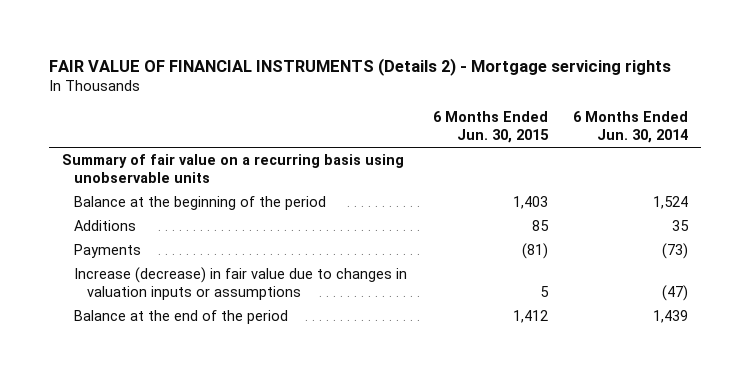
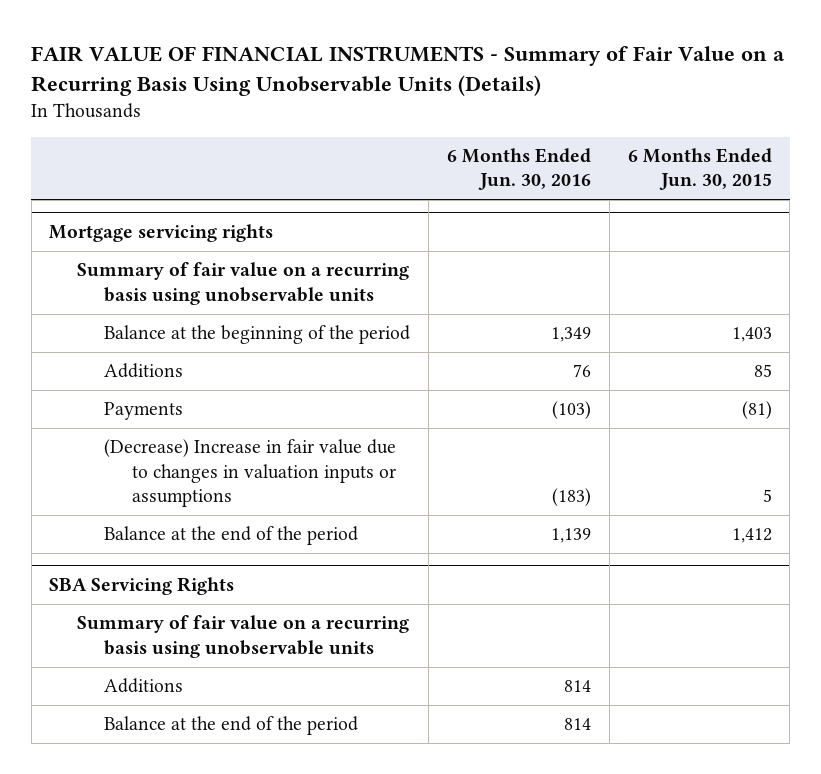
[49,57,672,76] FAIR VALUE OF FINANCIAL INSTRUMENTS (Details 2) - Mortgage servicing rights -> [31,46,786,97] FAIR VALUE OF FINANCIAL INSTRUMENTS - Summary of Fair Value on a Recurring Basis Using Unobservable Units (Details)
[573,111,689,144] 6 Months Ended Jun. 30, 2014 -> none
none -> [447,147,592,191] 6 Months Ended Jun. 30, 2016
none -> [49,223,274,242] Mortgage servicing rights
[74,267,408,300] Increase (decrease) in fair value due to changes in valuation inputs or assumptions -> [104,439,397,508] (Decrease) Increase in fair value due to changes in valuation inputs or assumptions
none -> [49,576,235,595] SBA Servicing Rights
none -> [76,615,409,658] Summary of fair value on a recurring basis using unobservable units
none -> [104,678,184,694] Additions
none -> [104,716,359,736] Balance at the end of the period

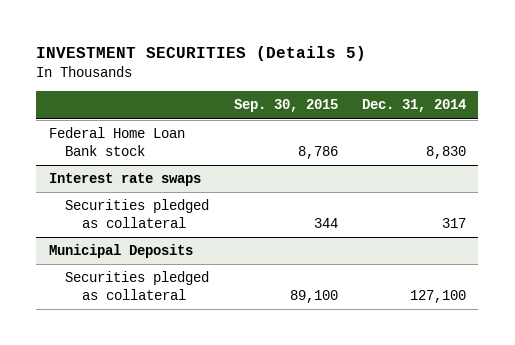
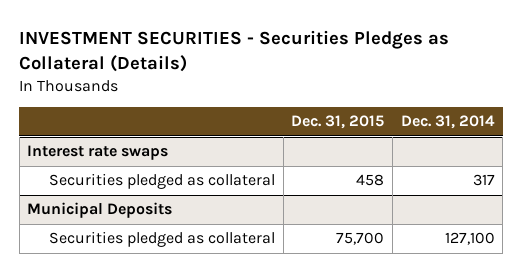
[36,46,367,62] INVESTMENT SECURITIES (Details 5) -> [19,30,450,73] INVESTMENT SECURITIES - Securities Pledges as Collateral (Details)
[233,99,338,113] Sep. 30, 2015 -> none
none -> [291,115,385,130] Dec. 31, 2015
[48,127,185,156] Federal Home Loan Bank stock -> none

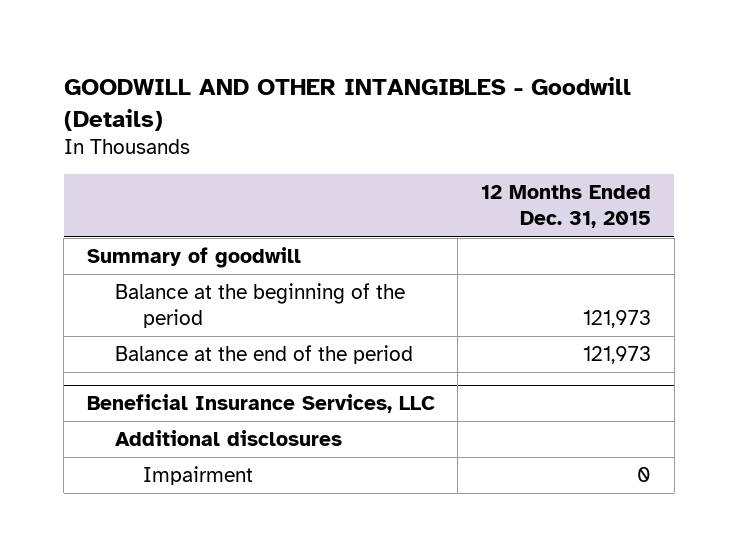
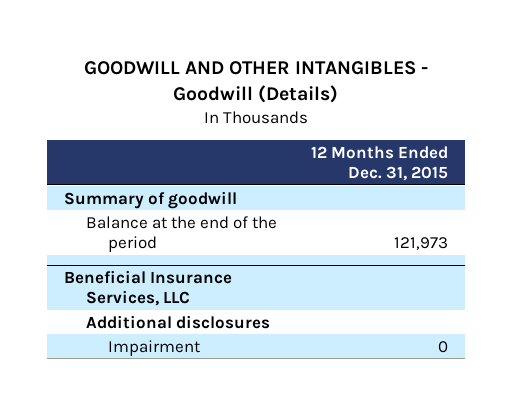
[114,283,405,329] Balance at the beginning of the period -> none

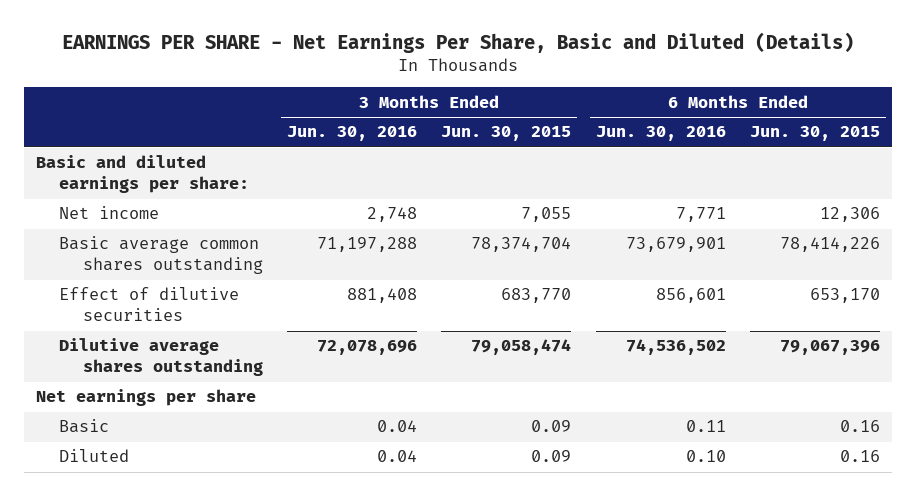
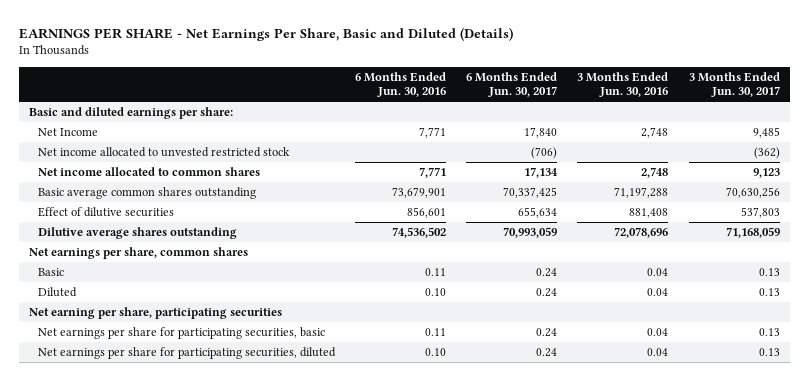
[441,126,572,142] Jun. 30, 2015 -> none
[749,126,880,142] Jun. 30, 2015 -> none
none -> [466,71,558,98] 6 Months Ended Jun. 30, 2017
none -> [688,71,780,98] 3 Months Ended Jun. 30, 2017
[59,206,160,220] Net income -> [37,128,98,137] Net Income
none -> [37,147,290,158] Net income allocated to unvested restricted stock
none -> [37,167,260,177] Net income allocated to common shares
[36,389,257,407] Net earnings per share -> [28,247,248,260] Net earnings per share, common shares
none -> [28,307,282,320] Net earning per share, participating securities
none -> [37,327,325,340] Net earnings per share for participating securities, basic
none -> [37,347,336,360] Net earnings per share for participating securities, diluted

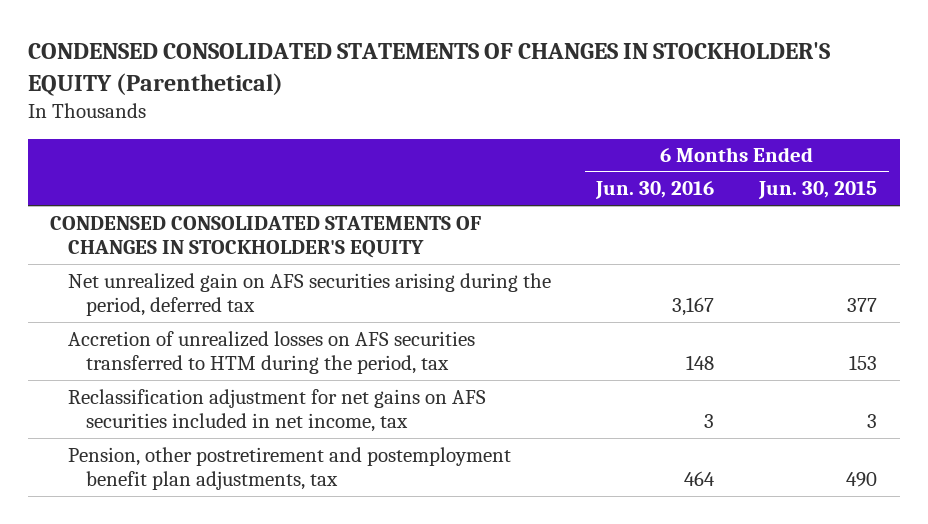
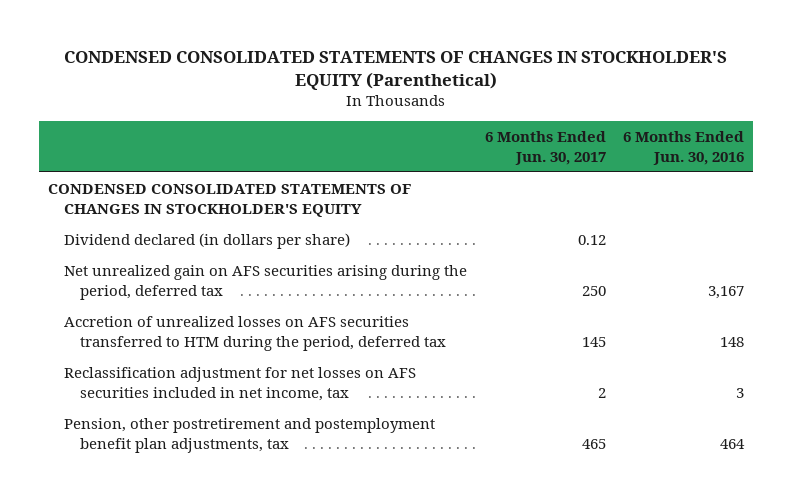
[758,181,878,200] Jun. 30, 2015 -> none
none -> [484,131,606,165] 6 Months Ended Jun. 30, 2017
none -> [64,233,351,250] Dividend declared (in dollars per share)
[68,330,476,375] Accretion of unrealized losses on AFS securities transferred to HTM during the period, tax -> [64,316,447,351] Accretion of unrealized losses on AFS securities transferred to HTM during the period, deferred tax
[68,388,487,433] Reclassification adjustment for net gains on AFS securities included in net income, tax -> [64,367,417,401] Reclassification adjustment for net losses on AFS securities included in net income, tax

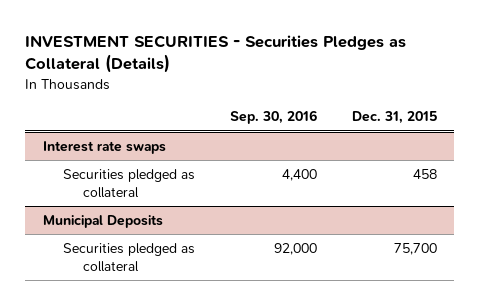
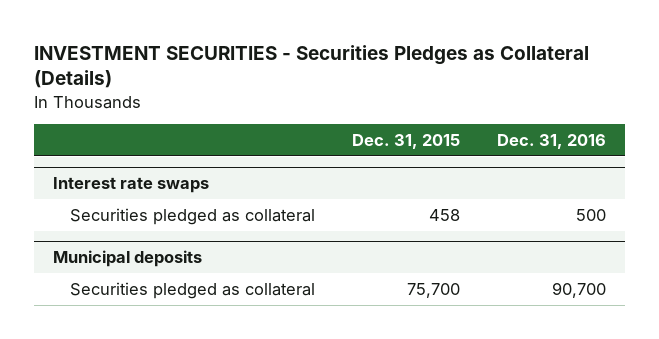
[229,110,317,125] Sep. 30, 2016 -> none
none -> [497,133,607,149] Dec. 31, 2016
[42,214,163,228] Municipal Deposits -> [52,250,202,268] Municipal deposits

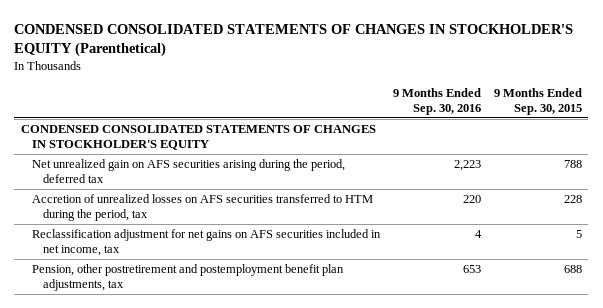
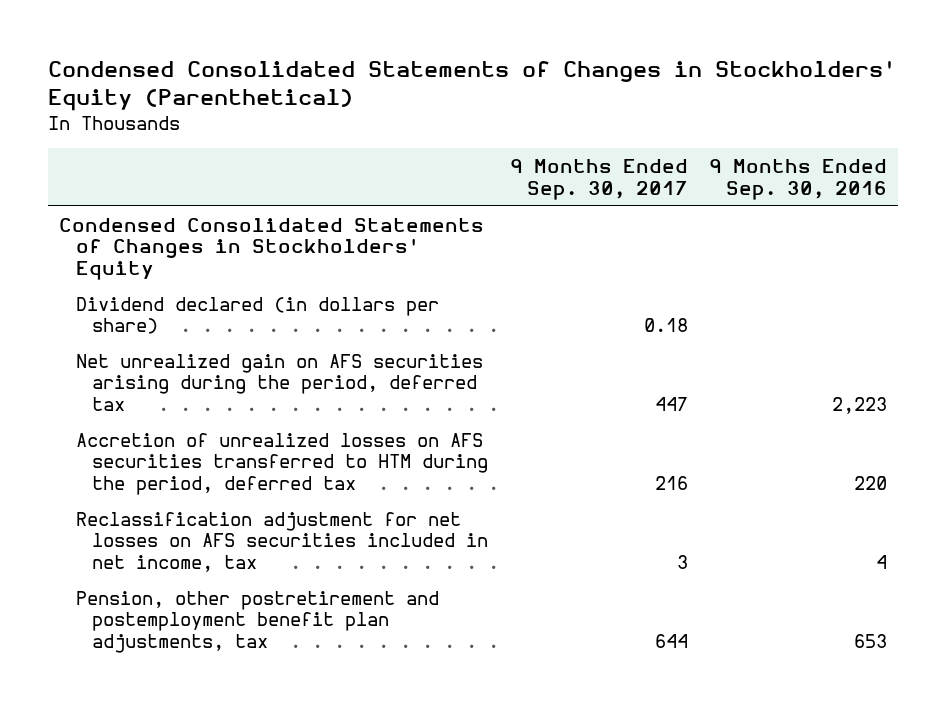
[14,23,574,58] CONDENSED CONSOLIDATED STATEMENTS OF CHANGES IN STOCKHOLDER'S EQUITY (Parenthetical) -> [48,59,897,112] Condensed Consolidated Statements of Changes in Stockholders' Equity (Parenthetical)
[493,87,582,116] 9 Months Ended Sep. 30, 2015 -> none
none -> [509,159,688,200] 9 Months Ended Sep. 30, 2017
[20,124,376,151] CONDENSED CONSOLIDATED STATEMENTS OF CHANGES IN STOCKHOLDER'S EQUITY -> [59,217,485,280] Condensed Consolidated Statements of Changes in Stockholders' Equity
none -> [75,296,439,335] Dividend declared (in dollars per share)
[32,193,374,222] Accretion of unrealized losses on AFS securities transferred to HTM during the period, tax -> [75,432,489,495] Accretion of unrealized losses on AFS securities transferred to HTM during the period, deferred tax
[32,228,382,257] Reclassification adjustment for net gains on AFS securities included in net income, tax -> [75,511,489,572] Reclassification adjustment for net losses on AFS securities included in net income, tax

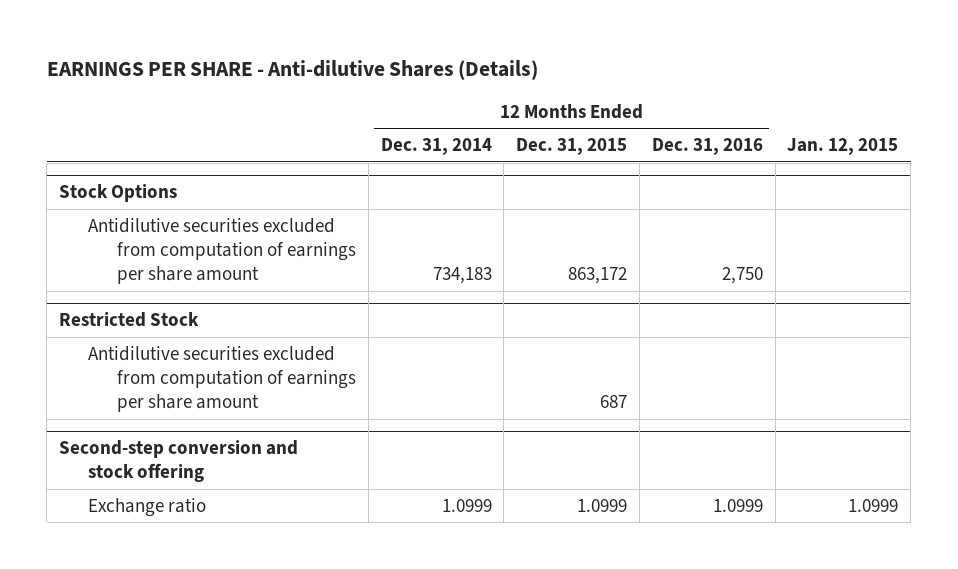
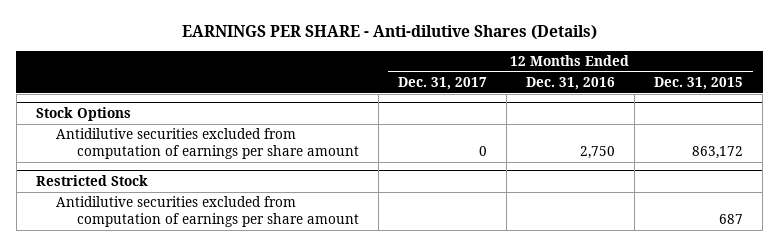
[380,138,492,156] Dec. 31, 2014 -> none
[787,138,899,156] Jan. 12, 2015 -> none
none -> [397,77,487,91] Dec. 31, 2017
[59,440,299,483] Second-step conversion and stock offering -> none
[87,497,206,517] Exchange ratio -> none

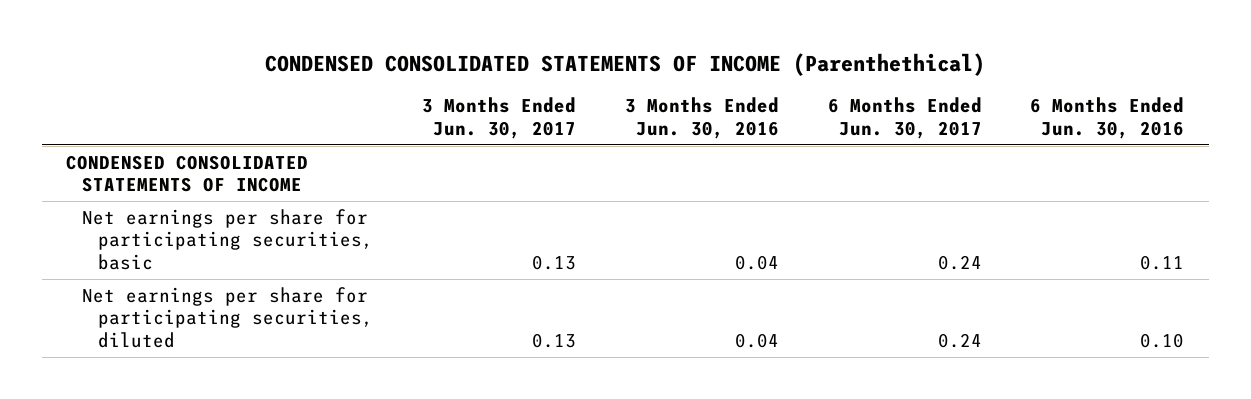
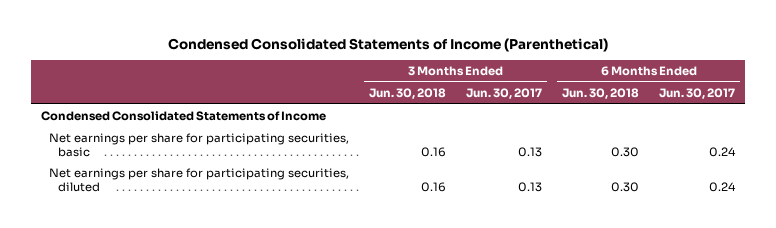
[265,52,986,76] CONDENSED CONSOLIDATED STATEMENTS OF INCOME (Parenthethical) -> [168,37,609,52] Condensed Consolidated Statements of Income (Parenthetical)
[624,97,779,139] 3 Months Ended Jun. 30, 2016 -> none
[1030,97,1185,139] 6 Months Ended Jun. 30, 2016 -> none
none -> [369,88,447,100] Jun. 30, 2018
none -> [562,88,640,100] Jun. 30, 2018
[66,154,309,193] CONDENSED CONSOLIDATED STATEMENTS OF INCOME -> [40,111,326,122] Condensed Consolidated Statements of Income

